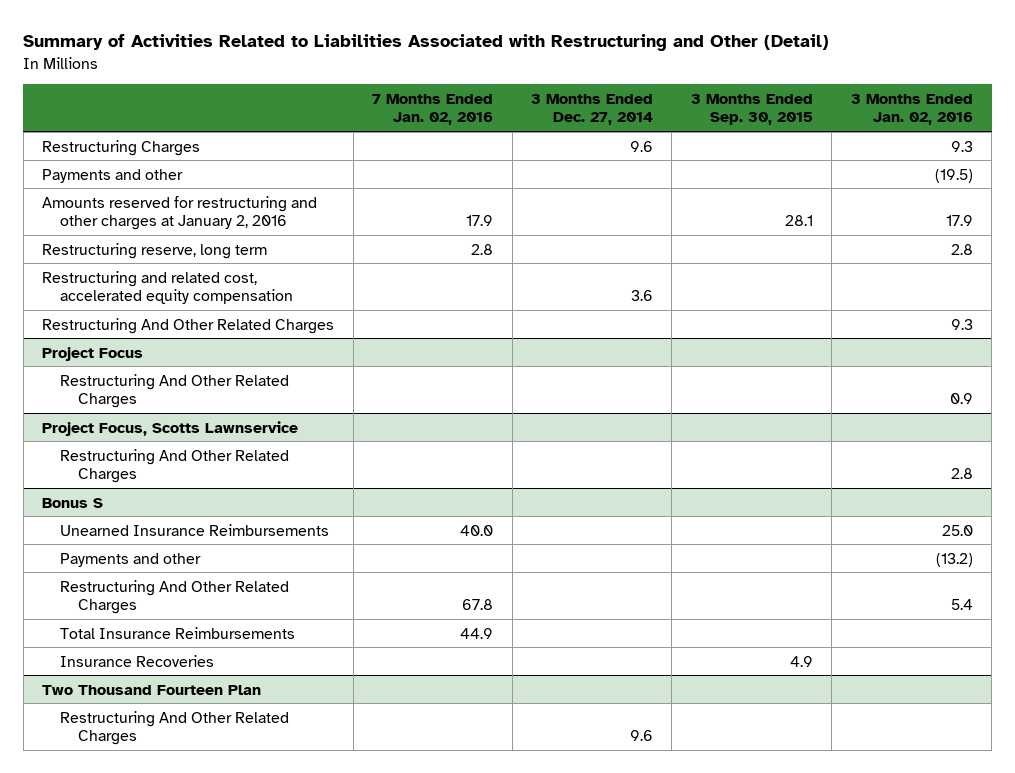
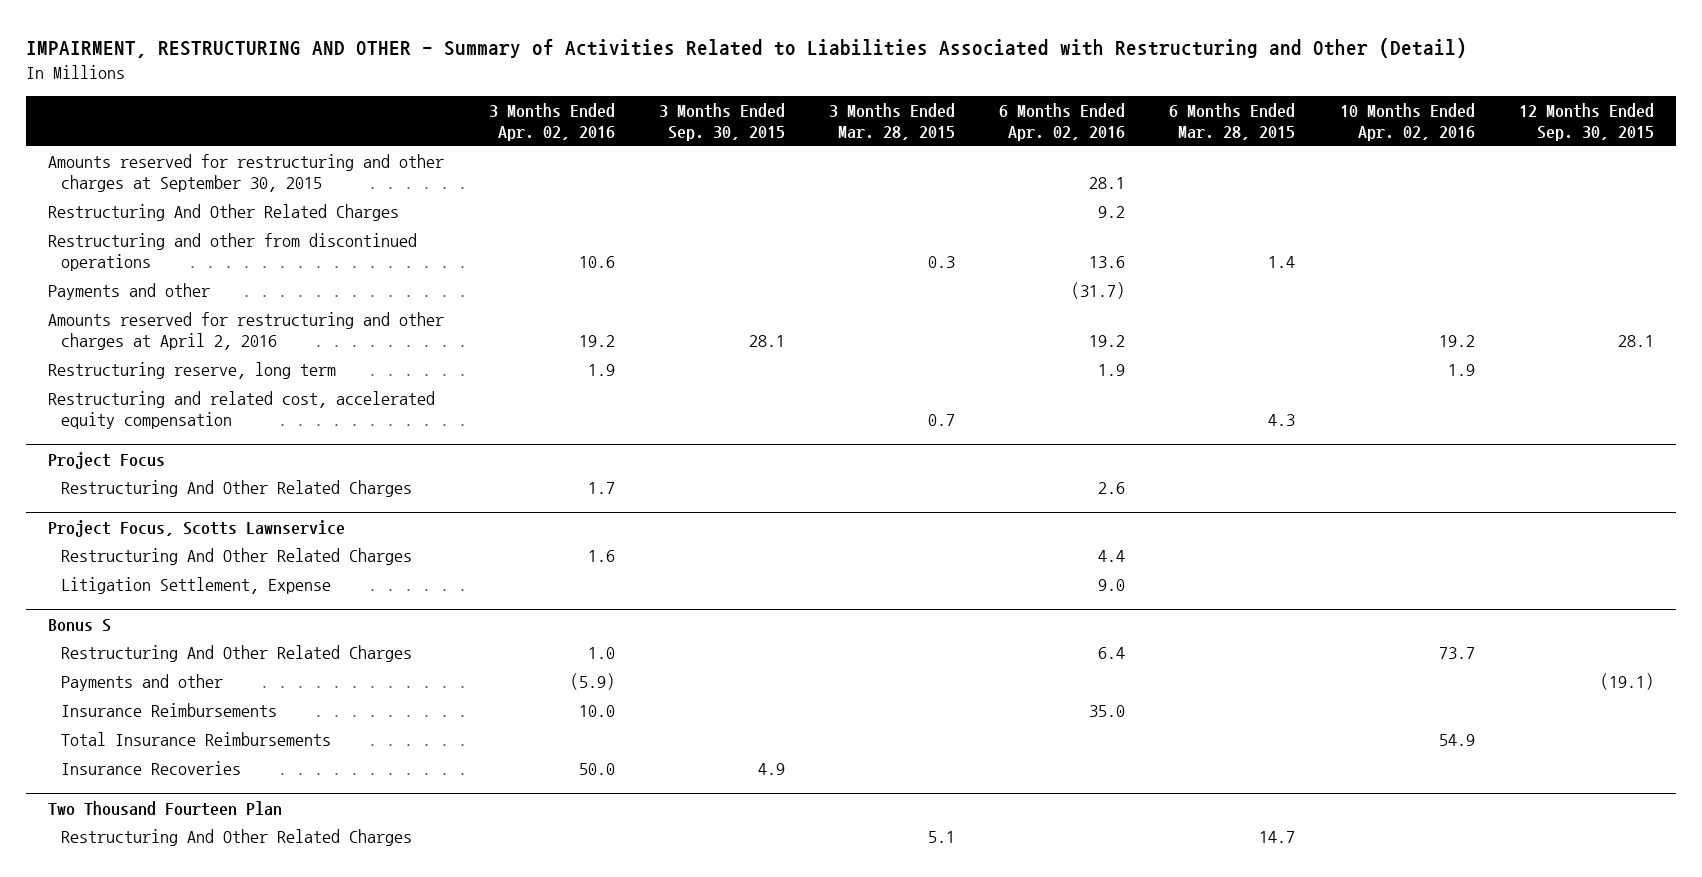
[23,34,830,52] Summary of Activities Related to Liabilities Associated with Restructuring and Other (Detail) -> [26,37,1468,58] IMPAIRMENT, RESTRUCTURING AND OTHER - Summary of Activities Related to Liabilities Associated with Restructuring and Other (Detail)
[372,93,494,126] 7 Months Ended Jan. 02, 2016 -> none
[530,93,653,126] 3 Months Ended Dec. 27, 2014 -> none
[850,93,973,126] 3 Months Ended Jan. 02, 2016 -> none
none -> [488,102,615,141] 3 Months Ended Apr. 02, 2016
none -> [829,102,956,140] 3 Months Ended Mar. 28, 2015
none -> [999,102,1126,141] 6 Months Ended Apr. 02, 2016
none -> [1169,102,1296,140] 6 Months Ended Mar. 28, 2015
none -> [1339,102,1475,141] 10 Months Ended Apr. 02, 2016
none -> [1518,102,1654,141] 12 Months Ended Sep. 30, 2015
[42,139,201,156] Restructuring Charges -> none
none -> [48,154,445,193] Amounts reserved for restructuring and other charges at September 30, 2015
[42,317,335,334] Restructuring And Other Related Charges -> [48,204,400,222] Restructuring And Other Related Charges
none -> [48,233,418,272] Restructuring and other from discontinued operations
[42,195,318,231] Amounts reserved for restructuring and other charges at January 2, 2016 -> [48,312,445,351] Amounts reserved for restructuring and other charges at April 2, 2016
none -> [60,577,331,595] Litigation Settlement, Expense
[60,523,330,536] Unearned Insurance Reimbursements -> none
[60,552,202,567] Payments and other -> [60,674,223,692] Payments and other
none -> [60,703,277,718] Insurance Reimbursements

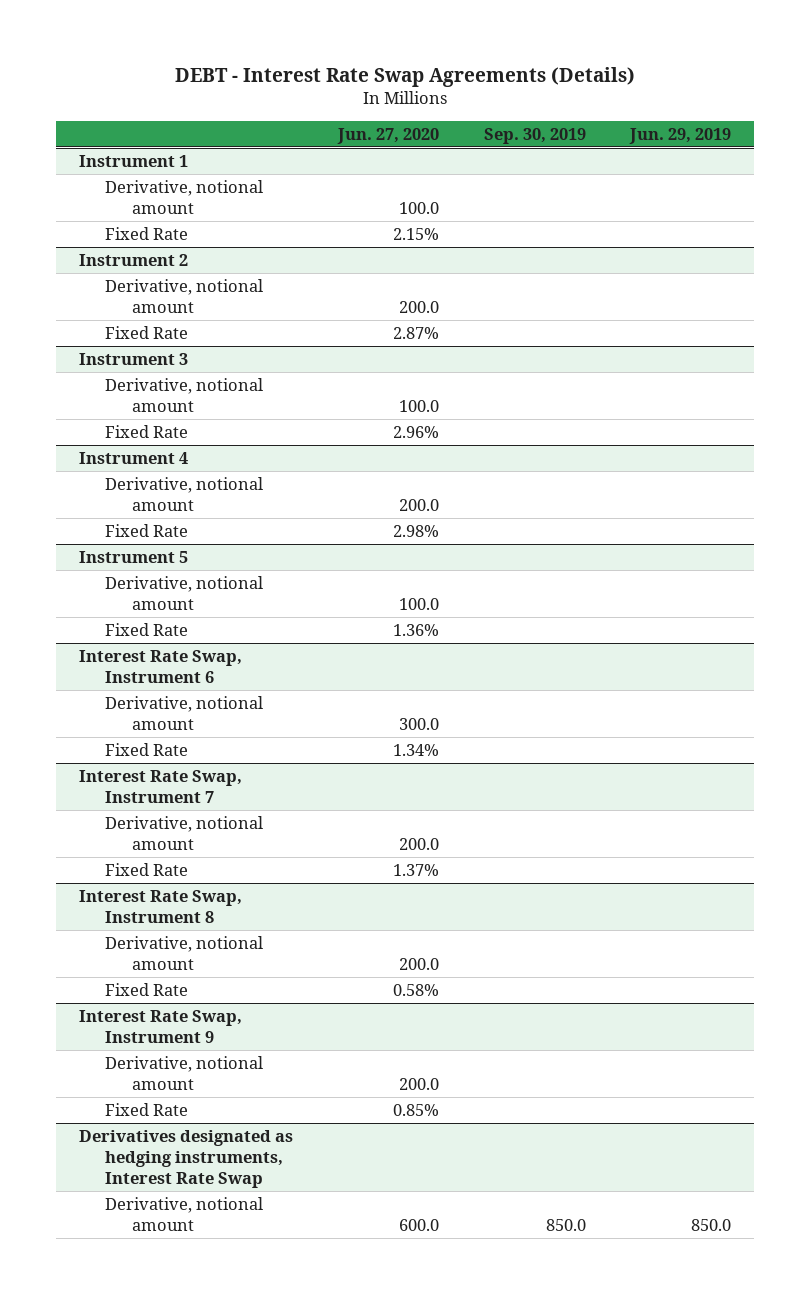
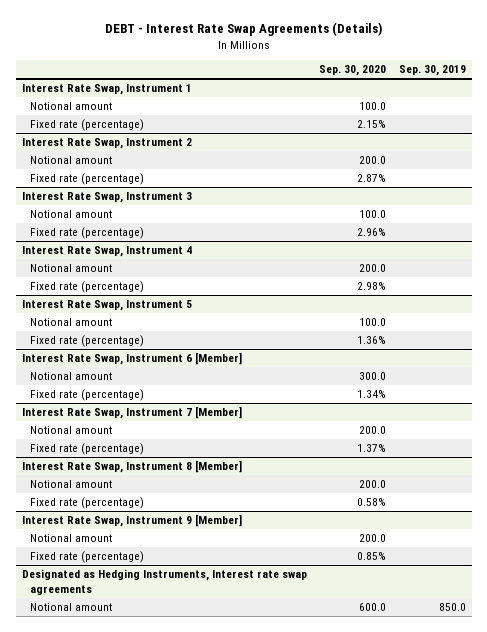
[336,127,439,144] Jun. 27, 2020 -> none
[629,127,732,144] Jun. 29, 2019 -> none
none -> [319,65,387,77] Sep. 30, 2020
[78,154,188,167] Instrument 1 -> [21,84,192,96] Interest Rate Swap, Instrument 1
[105,179,264,214] Derivative, notional amount -> [29,102,112,111] Notional amount
[105,226,189,240] Fixed Rate -> [29,119,144,132] Fixed rate (percentage)
[78,253,188,266] Instrument 2 -> [21,138,192,150] Interest Rate Swap, Instrument 2
[105,278,264,313] Derivative, notional amount -> [29,156,112,165] Notional amount
[105,325,189,339] Fixed Rate -> [29,173,144,186] Fixed rate (percentage)
[78,352,188,365] Instrument 3 -> [21,192,192,204] Interest Rate Swap, Instrument 3
[105,377,264,412] Derivative, notional amount -> [29,210,112,219] Notional amount
[105,424,189,438] Fixed Rate -> [29,227,144,240] Fixed rate (percentage)
[78,451,188,464] Instrument 4 -> [21,246,192,258] Interest Rate Swap, Instrument 4
[105,476,264,511] Derivative, notional amount -> [29,264,112,273] Notional amount
[105,523,189,537] Fixed Rate -> [29,281,144,294] Fixed rate (percentage)
[78,550,188,563] Instrument 5 -> [21,300,192,312] Interest Rate Swap, Instrument 5
[105,575,264,610] Derivative, notional amount -> [29,318,112,327] Notional amount
[105,622,189,636] Fixed Rate -> [29,335,144,348] Fixed rate (percentage)
[78,649,242,683] Interest Rate Swap, Instrument 6 -> [21,352,242,366] Interest Rate Swap, Instrument 6 [Member]
[105,695,264,730] Derivative, notional amount -> [29,372,112,381] Notional amount
[105,742,189,756] Fixed Rate -> [29,389,144,402] Fixed rate (percentage)
[78,769,242,803] Interest Rate Swap, Instrument 7 -> [21,406,242,420] Interest Rate Swap, Instrument 7 [Member]
[105,815,264,850] Derivative, notional amount -> [29,426,112,435] Notional amount
[105,862,189,876] Fixed Rate -> [29,443,144,456] Fixed rate (percentage)
[78,889,242,923] Interest Rate Swap, Instrument 8 -> [21,460,242,474] Interest Rate Swap, Instrument 8 [Member]
[105,935,264,970] Derivative, notional amount -> [29,480,112,489] Notional amount
[105,982,189,996] Fixed Rate -> [29,497,144,510] Fixed rate (percentage)
[78,1009,242,1043] Interest Rate Swap, Instrument 9 -> [21,514,242,528] Interest Rate Swap, Instrument 9 [Member]
[105,1055,264,1090] Derivative, notional amount -> [29,534,112,543] Notional amount
[105,1102,189,1116] Fixed Rate -> [29,551,144,564] Fixed rate (percentage)
[78,1129,293,1188] Derivatives designated as hedging instruments, Interest Rate Swap -> [21,569,307,595] Designated as Hedging Instruments, Interest rate swap agreements
[105,1196,264,1231] Derivative, notional amount -> [29,603,112,612] Notional amount

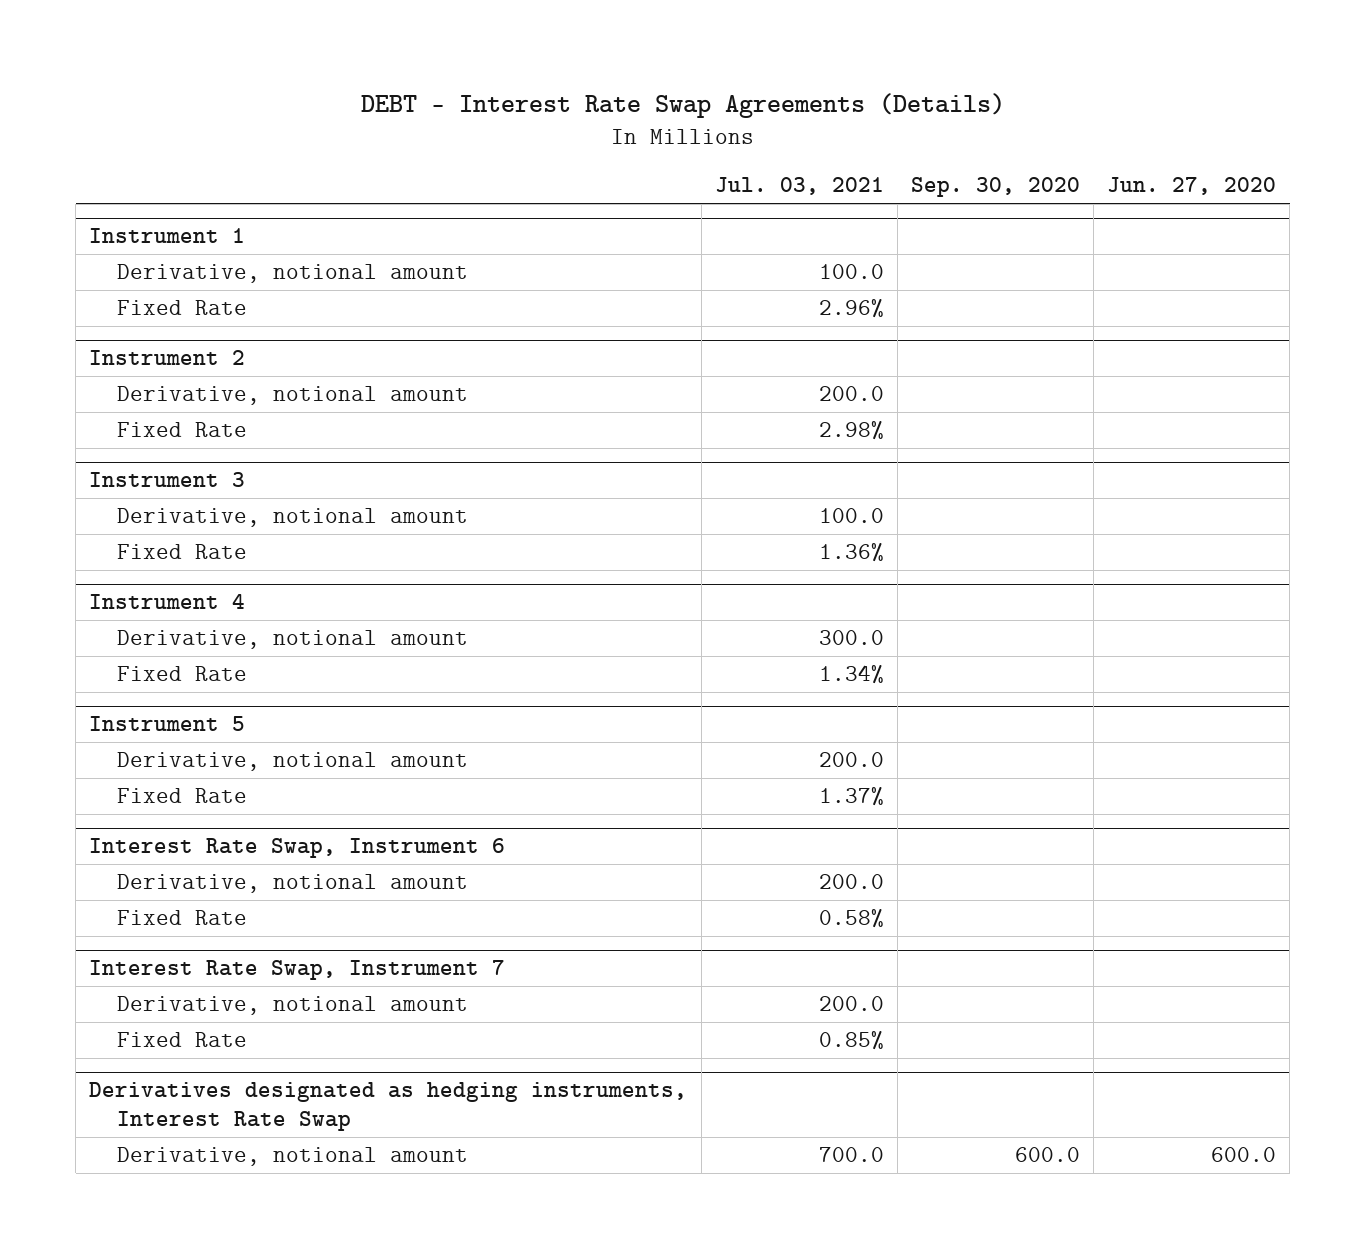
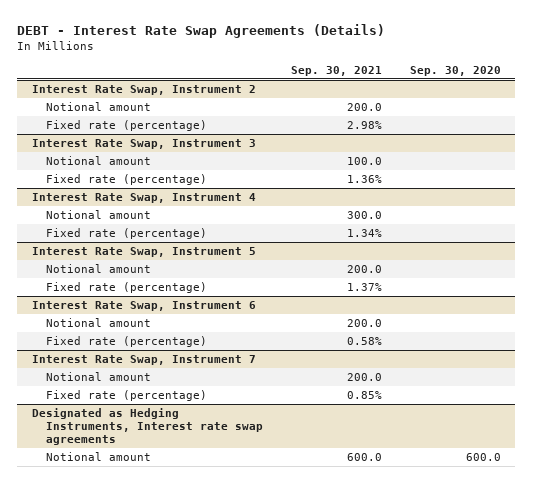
[714,177,884,196] Jul. 03, 2021 -> none
[1107,177,1277,196] Jun. 27, 2020 -> none
none -> [290,65,382,76] Sep. 30, 2021
[89,228,246,244] Instrument 1 -> none
[117,264,469,284] Derivative, notional amount -> none
[117,300,248,316] Fixed Rate -> none
[89,350,246,366] Instrument 2 -> [31,85,256,96] Interest Rate Swap, Instrument 2
[117,386,469,406] Derivative, notional amount -> [45,102,151,112] Notional amount
[117,422,248,438] Fixed Rate -> [45,120,207,132] Fixed rate (percentage)
[89,472,246,488] Instrument 3 -> [31,139,256,150] Interest Rate Swap, Instrument 3
[117,508,469,528] Derivative, notional amount -> [45,156,151,166] Notional amount
[117,544,248,560] Fixed Rate -> [45,174,207,186] Fixed rate (percentage)
[89,594,246,610] Instrument 4 -> [31,193,256,204] Interest Rate Swap, Instrument 4
[117,630,469,650] Derivative, notional amount -> [45,210,151,220] Notional amount
[117,666,248,682] Fixed Rate -> [45,228,207,240] Fixed rate (percentage)
[89,716,246,732] Instrument 5 -> [31,247,256,258] Interest Rate Swap, Instrument 5
[117,752,469,772] Derivative, notional amount -> [45,264,151,274] Notional amount
[117,788,248,804] Fixed Rate -> [45,282,207,294] Fixed rate (percentage)
[117,874,469,894] Derivative, notional amount -> [45,318,151,328] Notional amount
[117,910,248,926] Fixed Rate -> [45,336,207,348] Fixed rate (percentage)
[117,996,469,1016] Derivative, notional amount -> [45,372,151,382] Notional amount
[117,1032,248,1048] Fixed Rate -> [45,390,207,402] Fixed rate (percentage)
[89,1082,688,1131] Derivatives designated as hedging instruments, Interest Rate Swap -> [31,408,263,445] Designated as Hedging Instruments, Interest rate swap agreements
[117,1147,469,1167] Derivative, notional amount -> [45,452,151,462] Notional amount

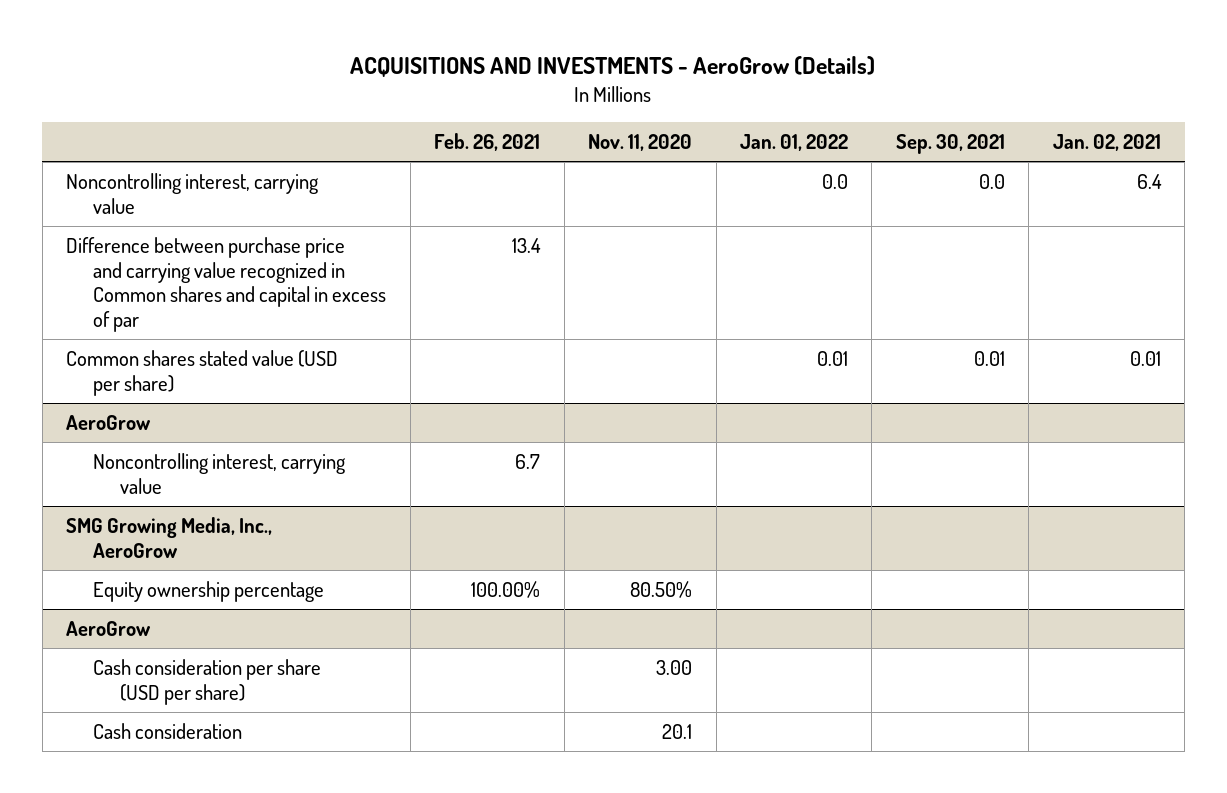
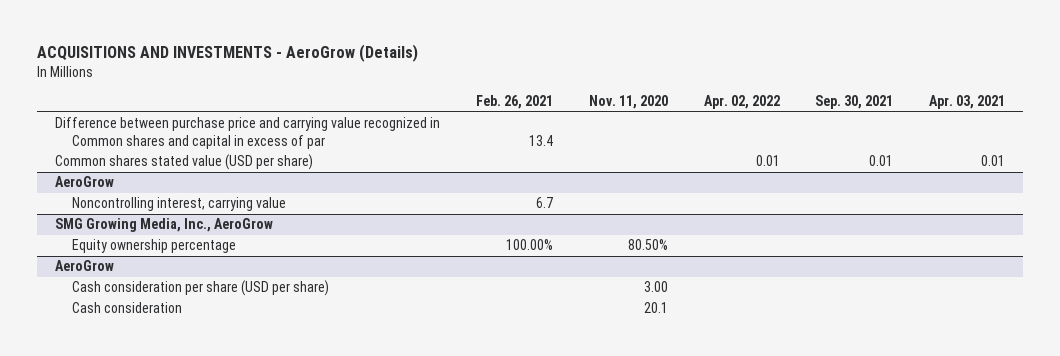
[739,134,848,152] Jan. 01, 2022 -> none
[1052,134,1161,152] Jan. 02, 2021 -> none
none -> [703,95,780,110] Apr. 02, 2022
none -> [929,95,1006,110] Apr. 03, 2021
[66,173,320,214] Noncontrolling interest, carrying value -> none

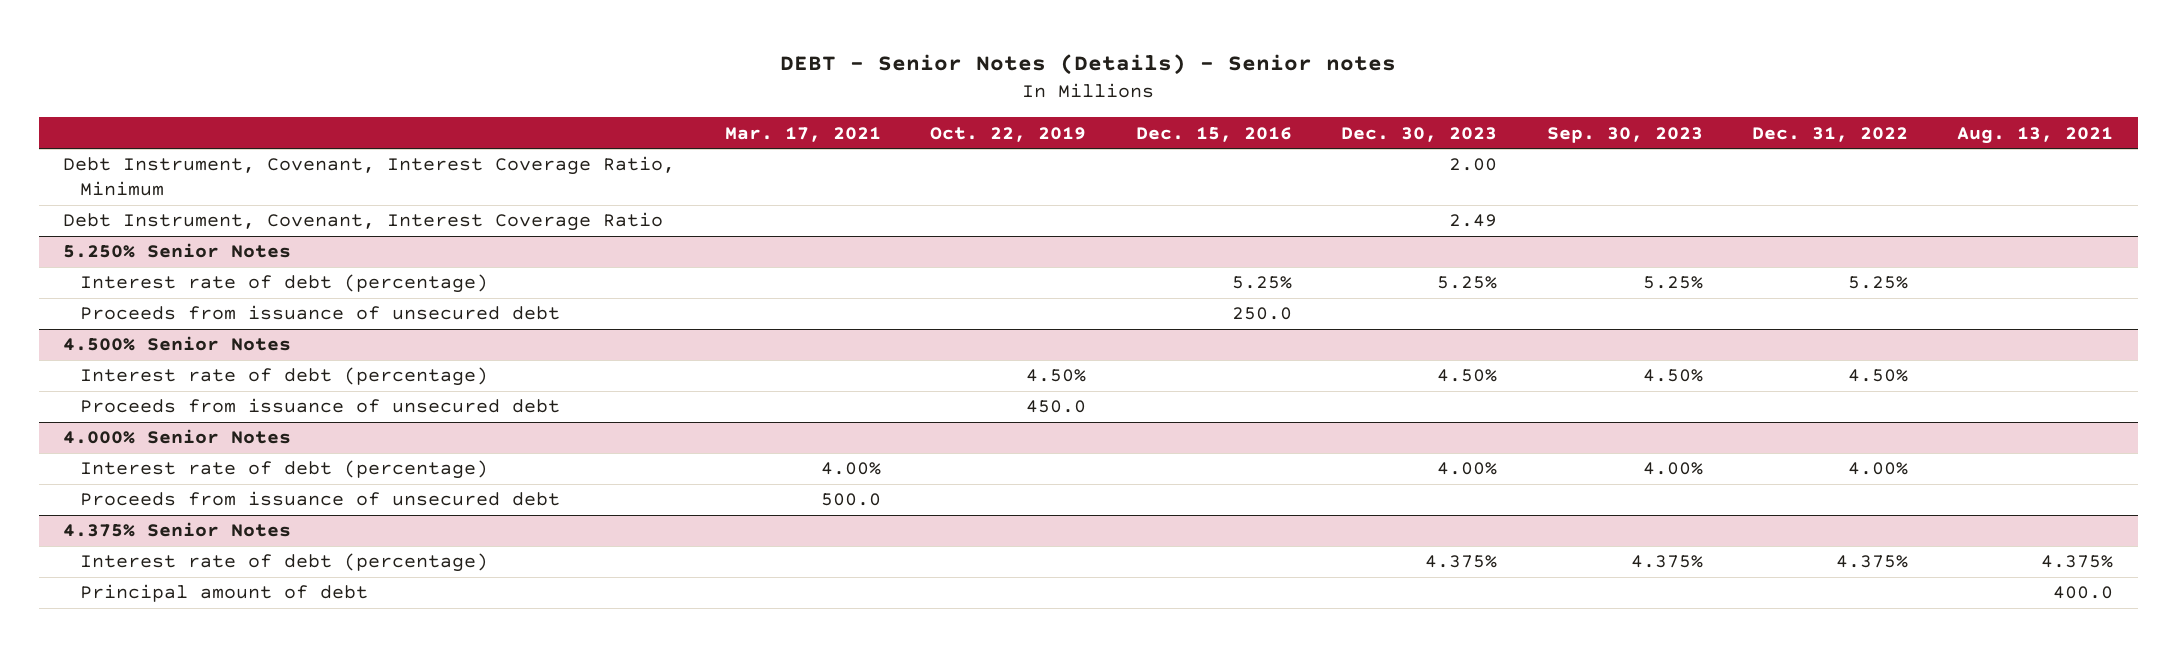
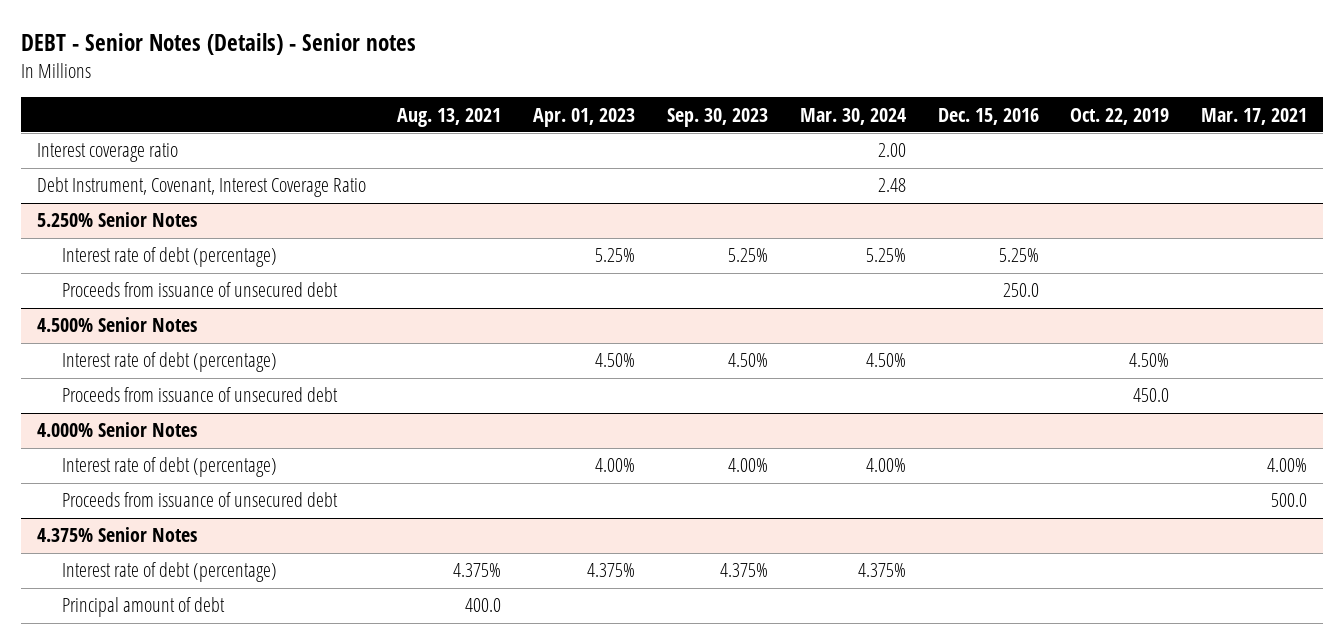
[1341,126,1498,142] Dec. 30, 2023 -> none
[1751,126,1908,142] Dec. 31, 2022 -> none
none -> [533,107,636,127] Apr. 01, 2023
none -> [799,107,906,125] Mar. 30, 2024
[63,156,676,197] Debt Instrument, Covenant, Interest Coverage Ratio, Minimum -> [36,143,178,163] Interest coverage ratio

